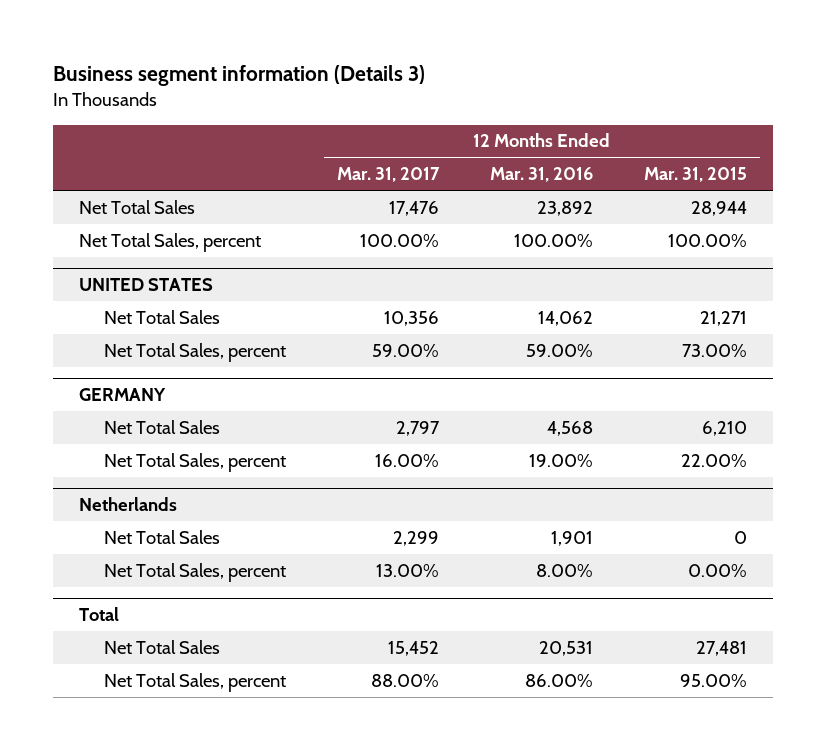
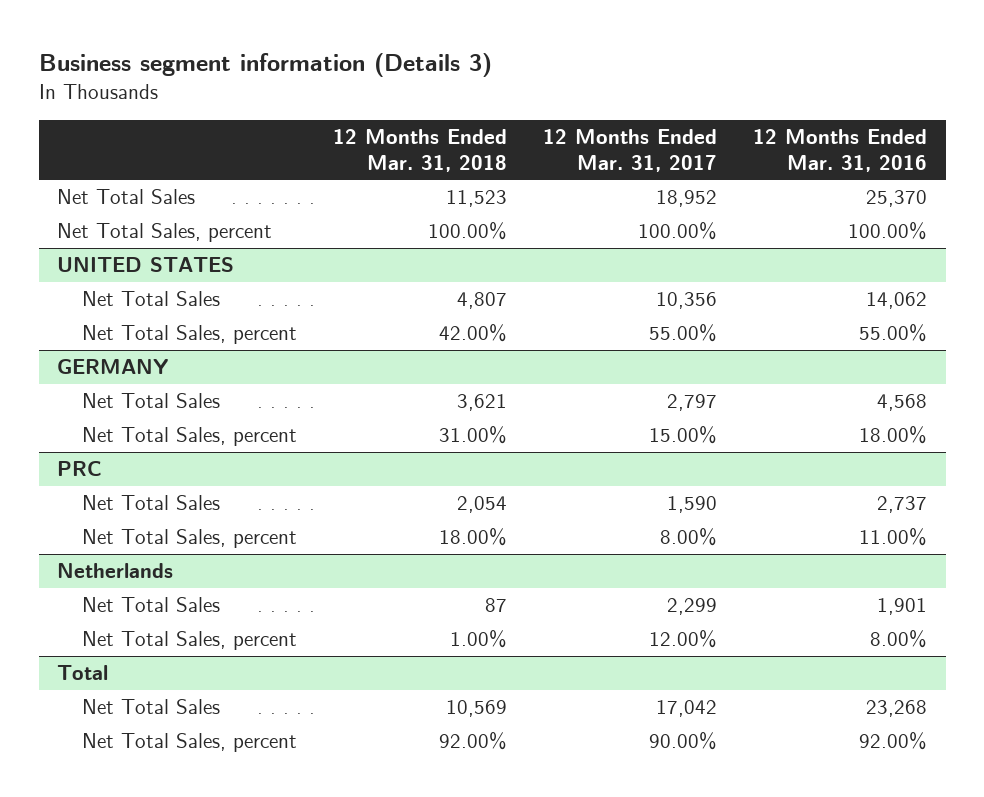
[644,167,748,183] Mar. 31, 2015 -> none
none -> [332,129,507,172] 12 Months Ended Mar. 31, 2018
[388,200,439,216] 17,476 -> [656,190,718,208] 18,952
[536,200,593,216] 23,892 -> [866,190,928,208] 25,370
[371,343,439,357] 59.00% -> [649,324,718,343] 55.00%
[525,343,593,357] 59.00% -> [859,324,928,343] 55.00%
[374,453,439,467] 16.00% -> [649,426,718,445] 15.00%
[528,453,593,467] 19.00% -> [859,426,928,445] 18.00%
none -> [56,461,102,477] PRC
none -> [81,495,220,511] Net Total Sales
none -> [81,529,297,549] Net Total Sales, percent
[375,563,439,577] 13.00% -> [649,630,718,649] 12.00%
[387,640,439,656] 15,452 -> [656,700,718,718] 17,042
[538,640,593,656] 20,531 -> [866,700,928,718] 23,268
[370,673,439,687] 88.00% -> [649,732,718,751] 90.00%
[524,673,593,687] 86.00% -> [859,732,928,751] 92.00%

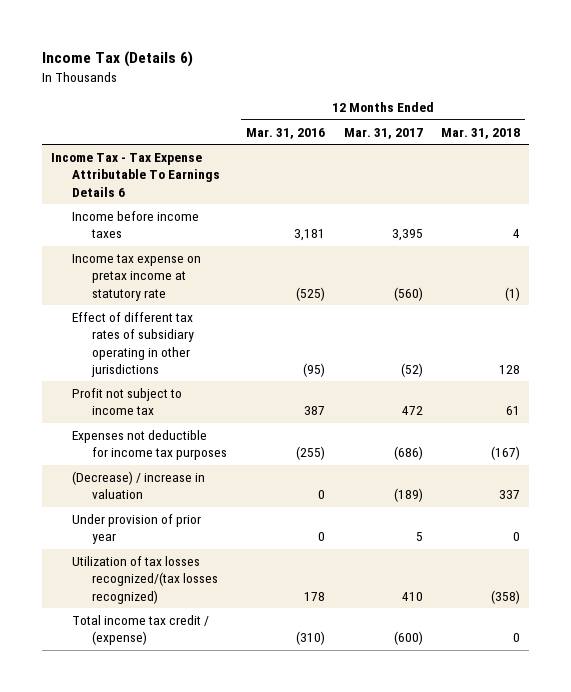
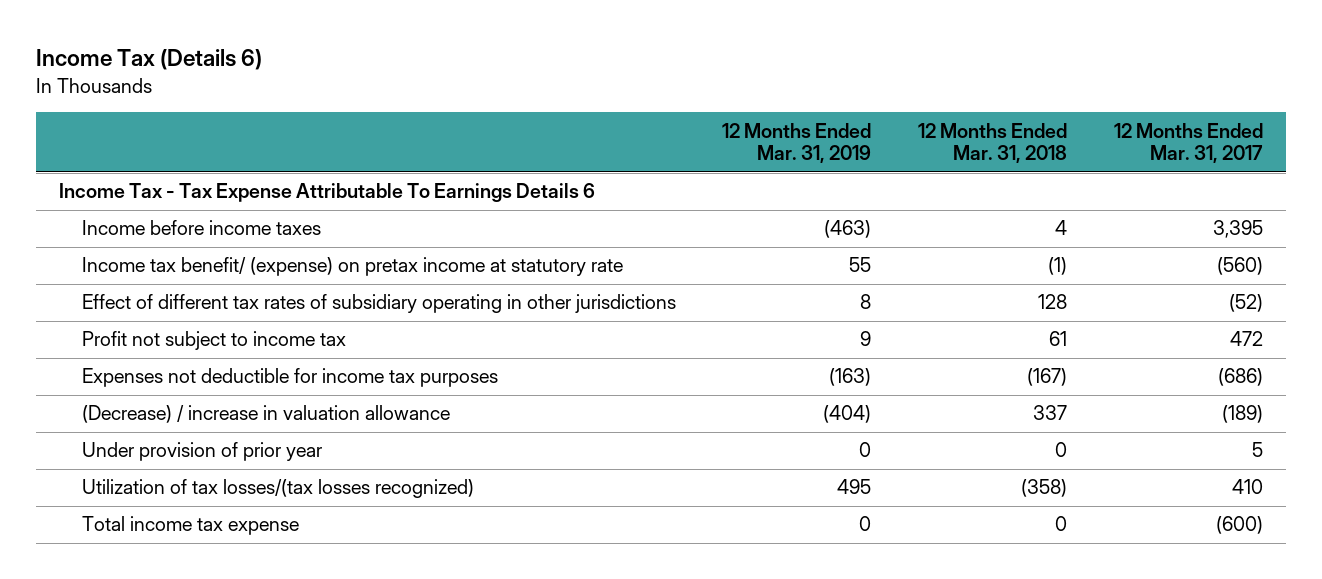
[245,127,325,139] Mar. 31, 2016 -> none
none -> [722,122,872,164] 12 Months Ended Mar. 31, 2019
[71,254,201,301] Income tax expense on pretax income at statutory rate -> [81,257,623,277] Income tax benefit/ (expense) on pretax income at statutory rate
[71,471,205,500] (Decrease) / increase in valuation -> [81,405,450,424] (Decrease) / increase in valuation allowance
[71,556,219,604] Utilization of tax losses recognized/(tax losses recognized) -> [81,479,474,499] Utilization of tax losses/(tax losses recognized)
[71,615,209,646] Total income tax credit / (expense) -> [81,516,299,536] Total income tax expense

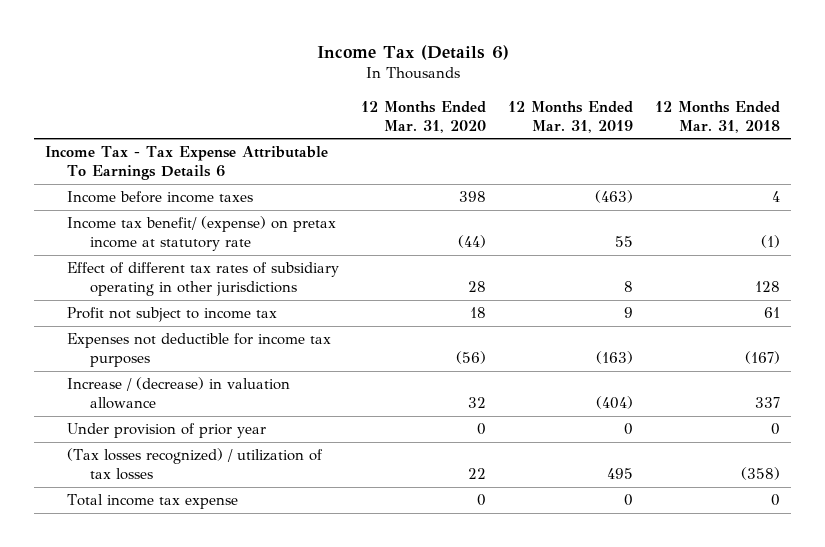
[1113,122,1263,164] 12 Months Ended Mar. 31, 2017 -> none
none -> [361,100,487,133] 12 Months Ended Mar. 31, 2020
[81,405,450,424] (Decrease) / increase in valuation allowance -> [67,377,291,410] Increase / (decrease) in valuation allowance
[81,479,474,499] Utilization of tax losses/(tax losses recognized) -> [67,448,324,481] (Tax losses recognized) / utilization of tax losses

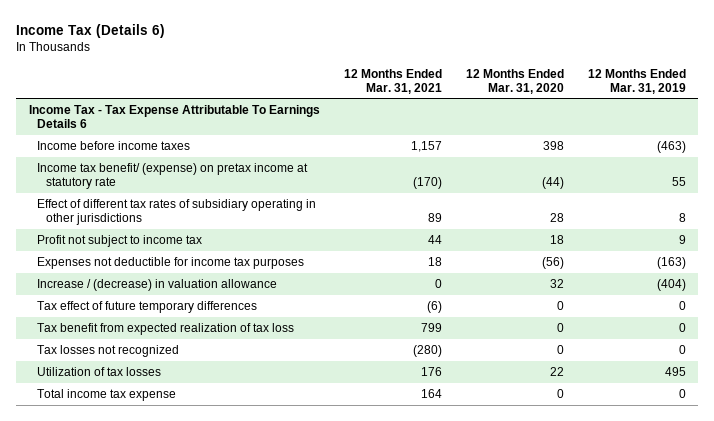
[655,100,781,133] 12 Months Ended Mar. 31, 2018 -> none
none -> [343,68,442,94] 12 Months Ended Mar. 31, 2021
[67,423,267,439] Under provision of prior year -> [37,301,258,314] Tax effect of future temporary differences
none -> [37,323,295,336] Tax benefit from expected realization of tax loss
[67,448,324,481] (Tax losses recognized) / utilization of tax losses -> [37,345,180,358] Tax losses not recognized
[468,468,487,480] 22 -> [556,345,564,355] 0
[607,468,634,480] 495 -> [678,345,686,355] 0
none -> [37,367,162,377] Utilization of tax losses

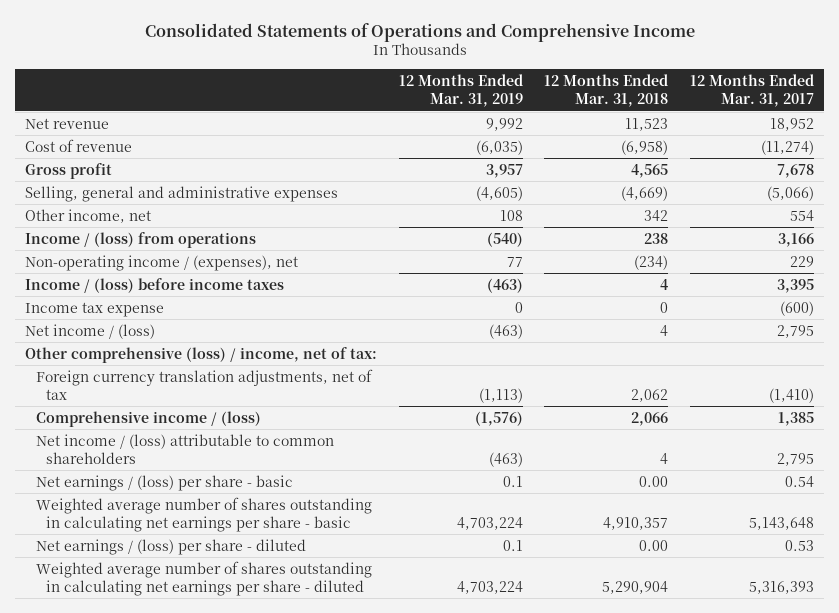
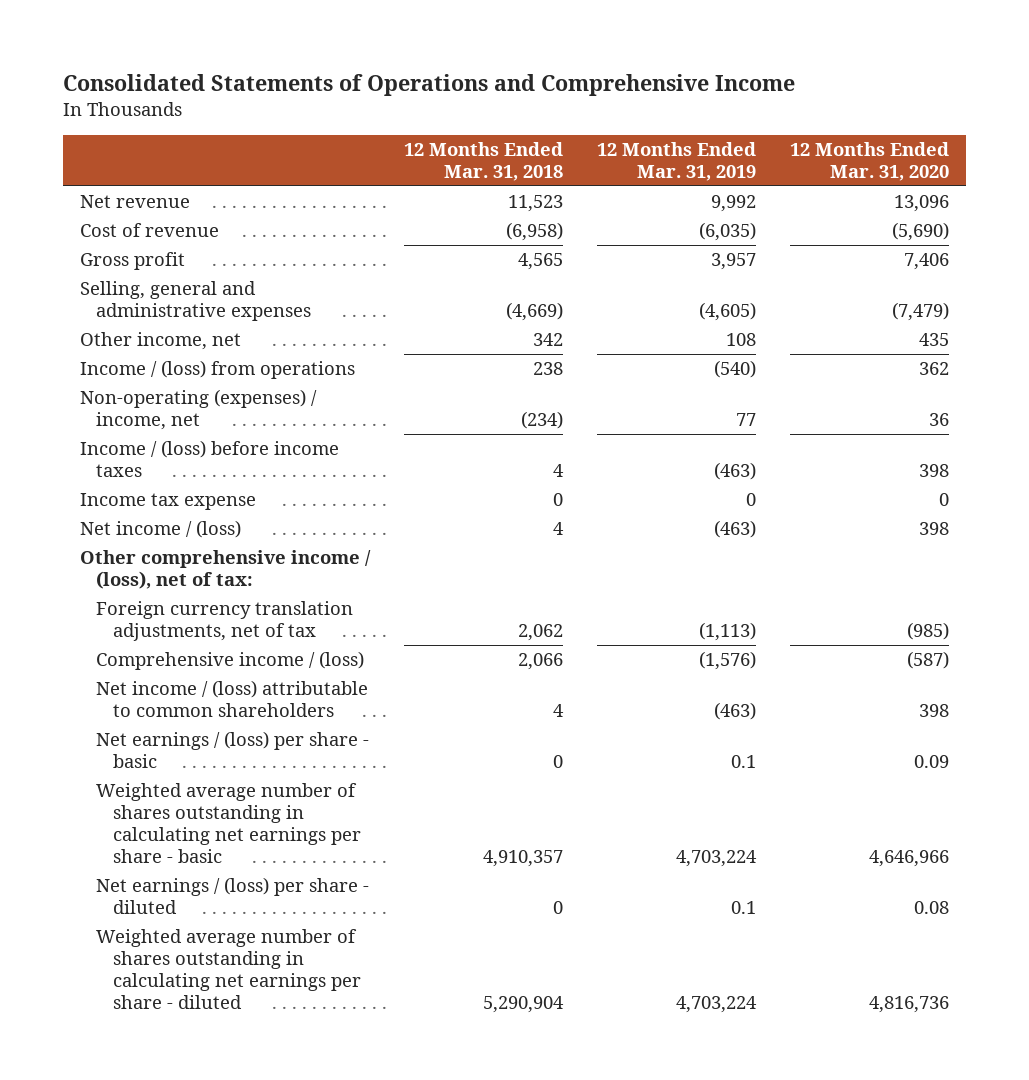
[689,74,814,108] 12 Months Ended Mar. 31, 2017 -> none
none -> [790,141,950,181] 12 Months Ended Mar. 31, 2020
[25,254,299,271] Non-operating income / (expenses), net -> [79,389,317,431] Non-operating (expenses) / income, net
[25,346,378,363] Other comprehensive (loss) / income, net of tax: -> [79,550,371,590] Other comprehensive income / (loss), net of tax:
[639,475,669,487] 0.00 -> [552,755,563,769] 0
[639,539,669,551] 0.00 -> [552,901,563,915] 0

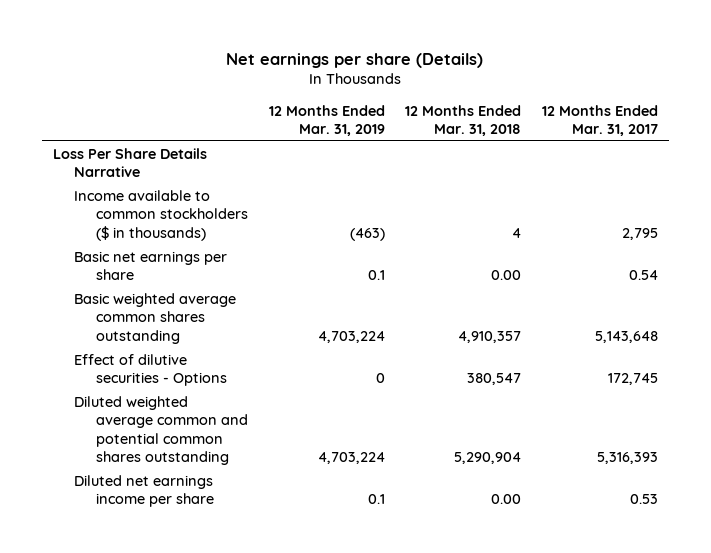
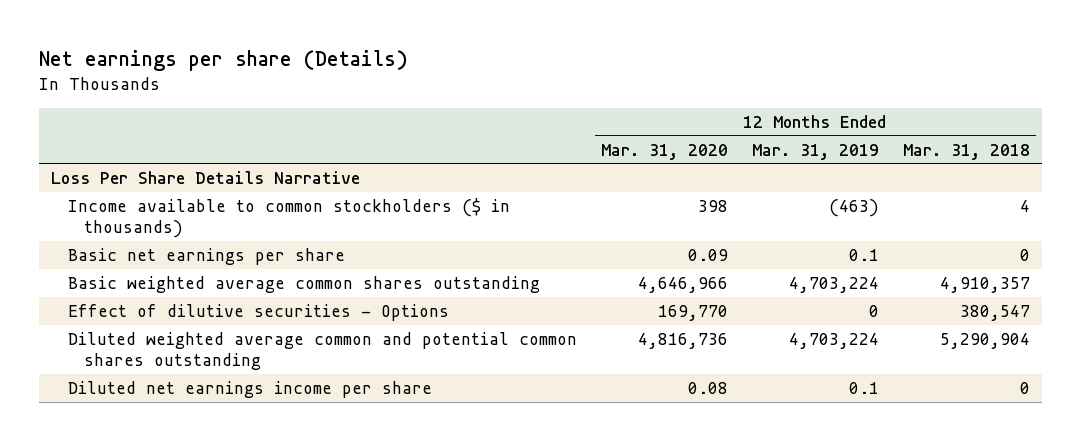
[542,104,659,136] 12 Months Ended Mar. 31, 2017 -> none
none -> [600,143,728,160] Mar. 31, 2020
[491,270,522,281] 0.00 -> [1019,248,1030,261] 0
[491,494,522,505] 0.00 -> [1019,381,1030,394] 0

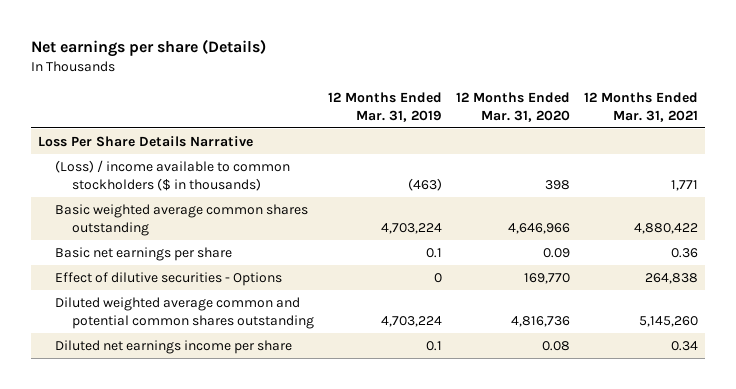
[902,143,1030,160] Mar. 31, 2018 -> none
none -> [584,91,699,122] 12 Months Ended Mar. 31, 2021
[67,197,510,239] Income available to common stockholders ($ in thousands) -> [55,159,291,191] (Loss) / income available to common stockholders ($ in thousands)
[67,247,345,265] Basic net earnings per share -> [55,246,233,261] Basic net earnings per share

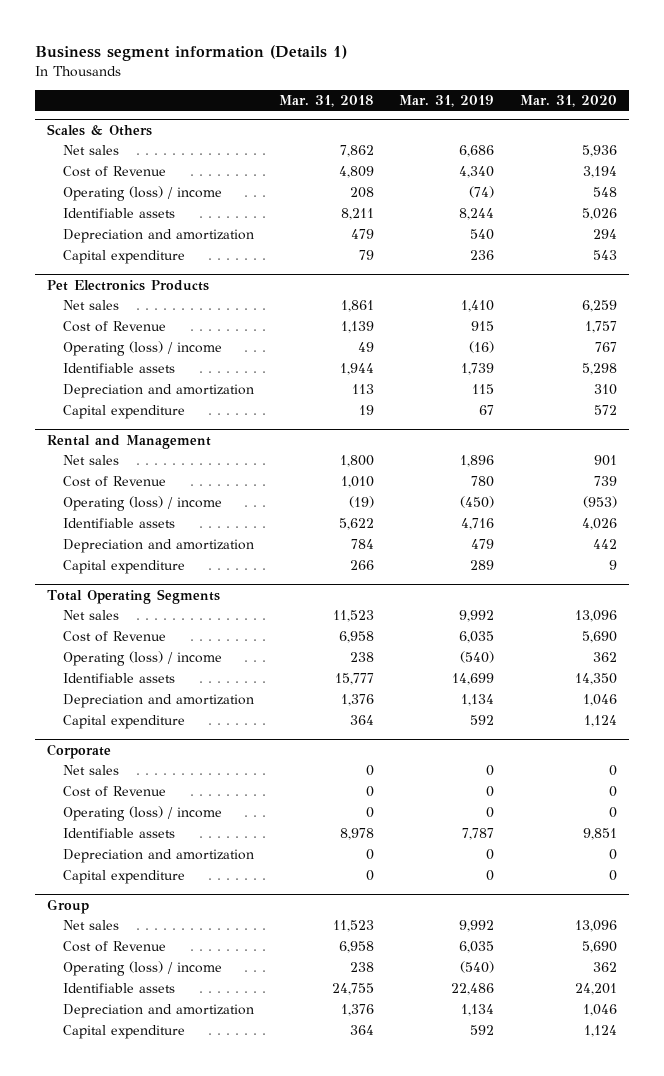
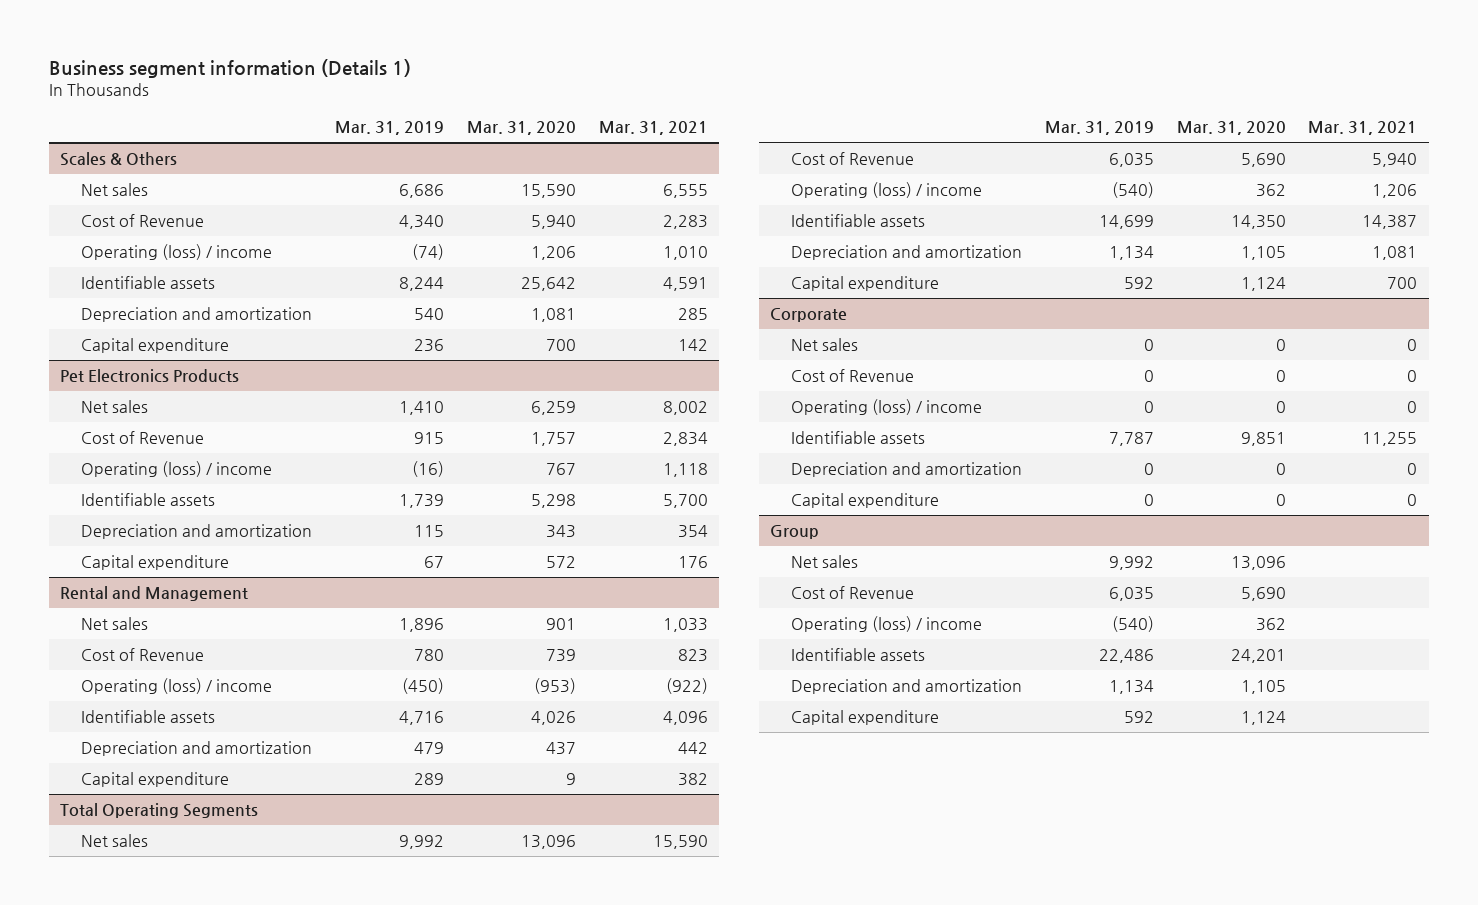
[278,94,374,107] Mar. 31, 2018 -> none
none -> [598,121,708,136] Mar. 31, 2021
[581,145,617,158] 5,936 -> [520,184,576,199] 15,590
[582,166,617,179] 3,194 -> [530,215,576,230] 5,940
[592,187,617,198] 548 -> [530,246,576,261] 1,206
[581,208,617,221] 5,026 -> [520,277,576,292] 25,642
[592,229,617,240] 294 -> [530,308,576,323] 1,081
[592,250,617,261] 543 -> [545,339,576,352] 700
[593,384,617,396] 310 -> [545,525,576,539] 343
[592,539,617,550] 442 -> [545,742,576,756] 437
[582,694,617,707] 1,046 -> [1240,246,1286,261] 1,105
[582,1004,617,1017] 1,046 -> [1240,680,1286,695] 1,105

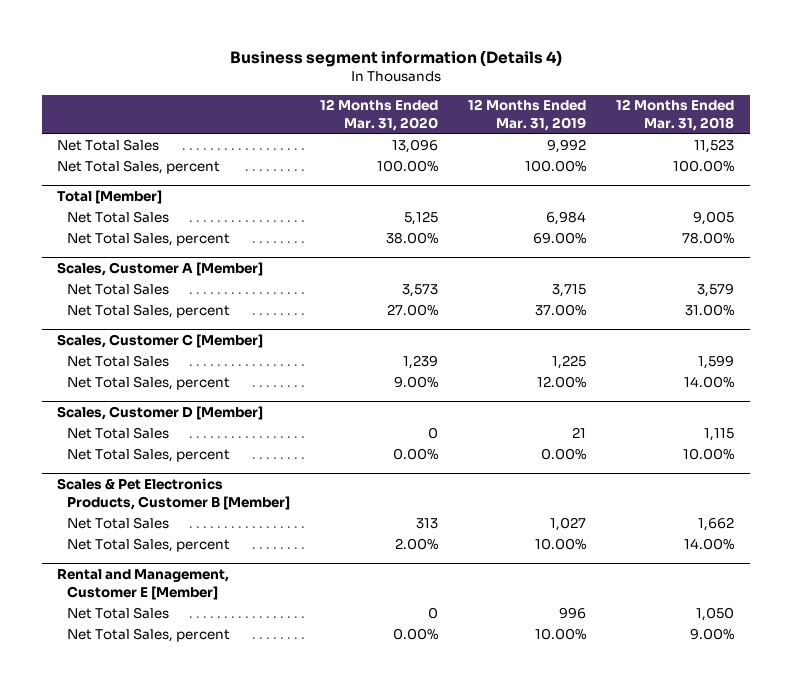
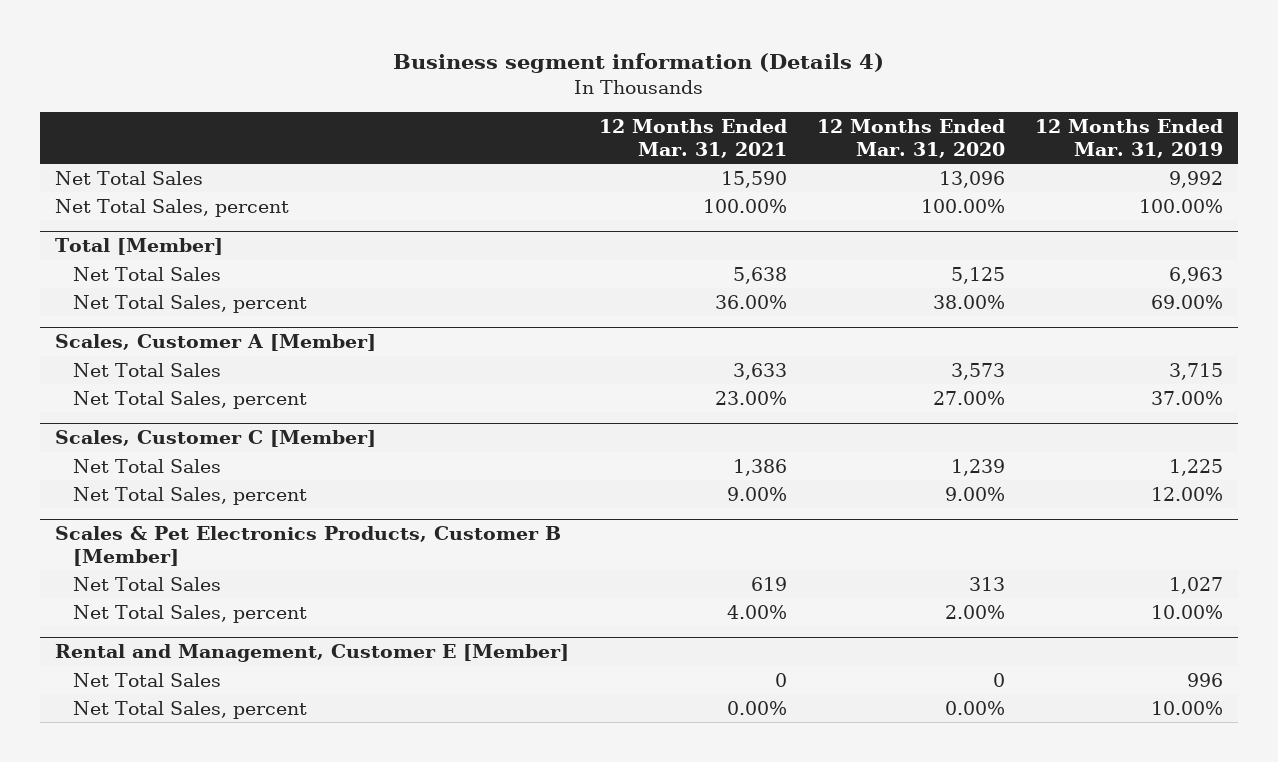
[616,99,735,132] 12 Months Ended Mar. 31, 2018 -> none
none -> [599,118,788,158] 12 Months Ended Mar. 31, 2021
[546,211,587,226] 6,984 -> [1168,266,1223,284] 6,963
[56,406,263,421] Scales, Customer D [Member] -> none
[66,427,169,440] Net Total Sales -> none
[66,448,230,463] Net Total Sales, percent -> none

